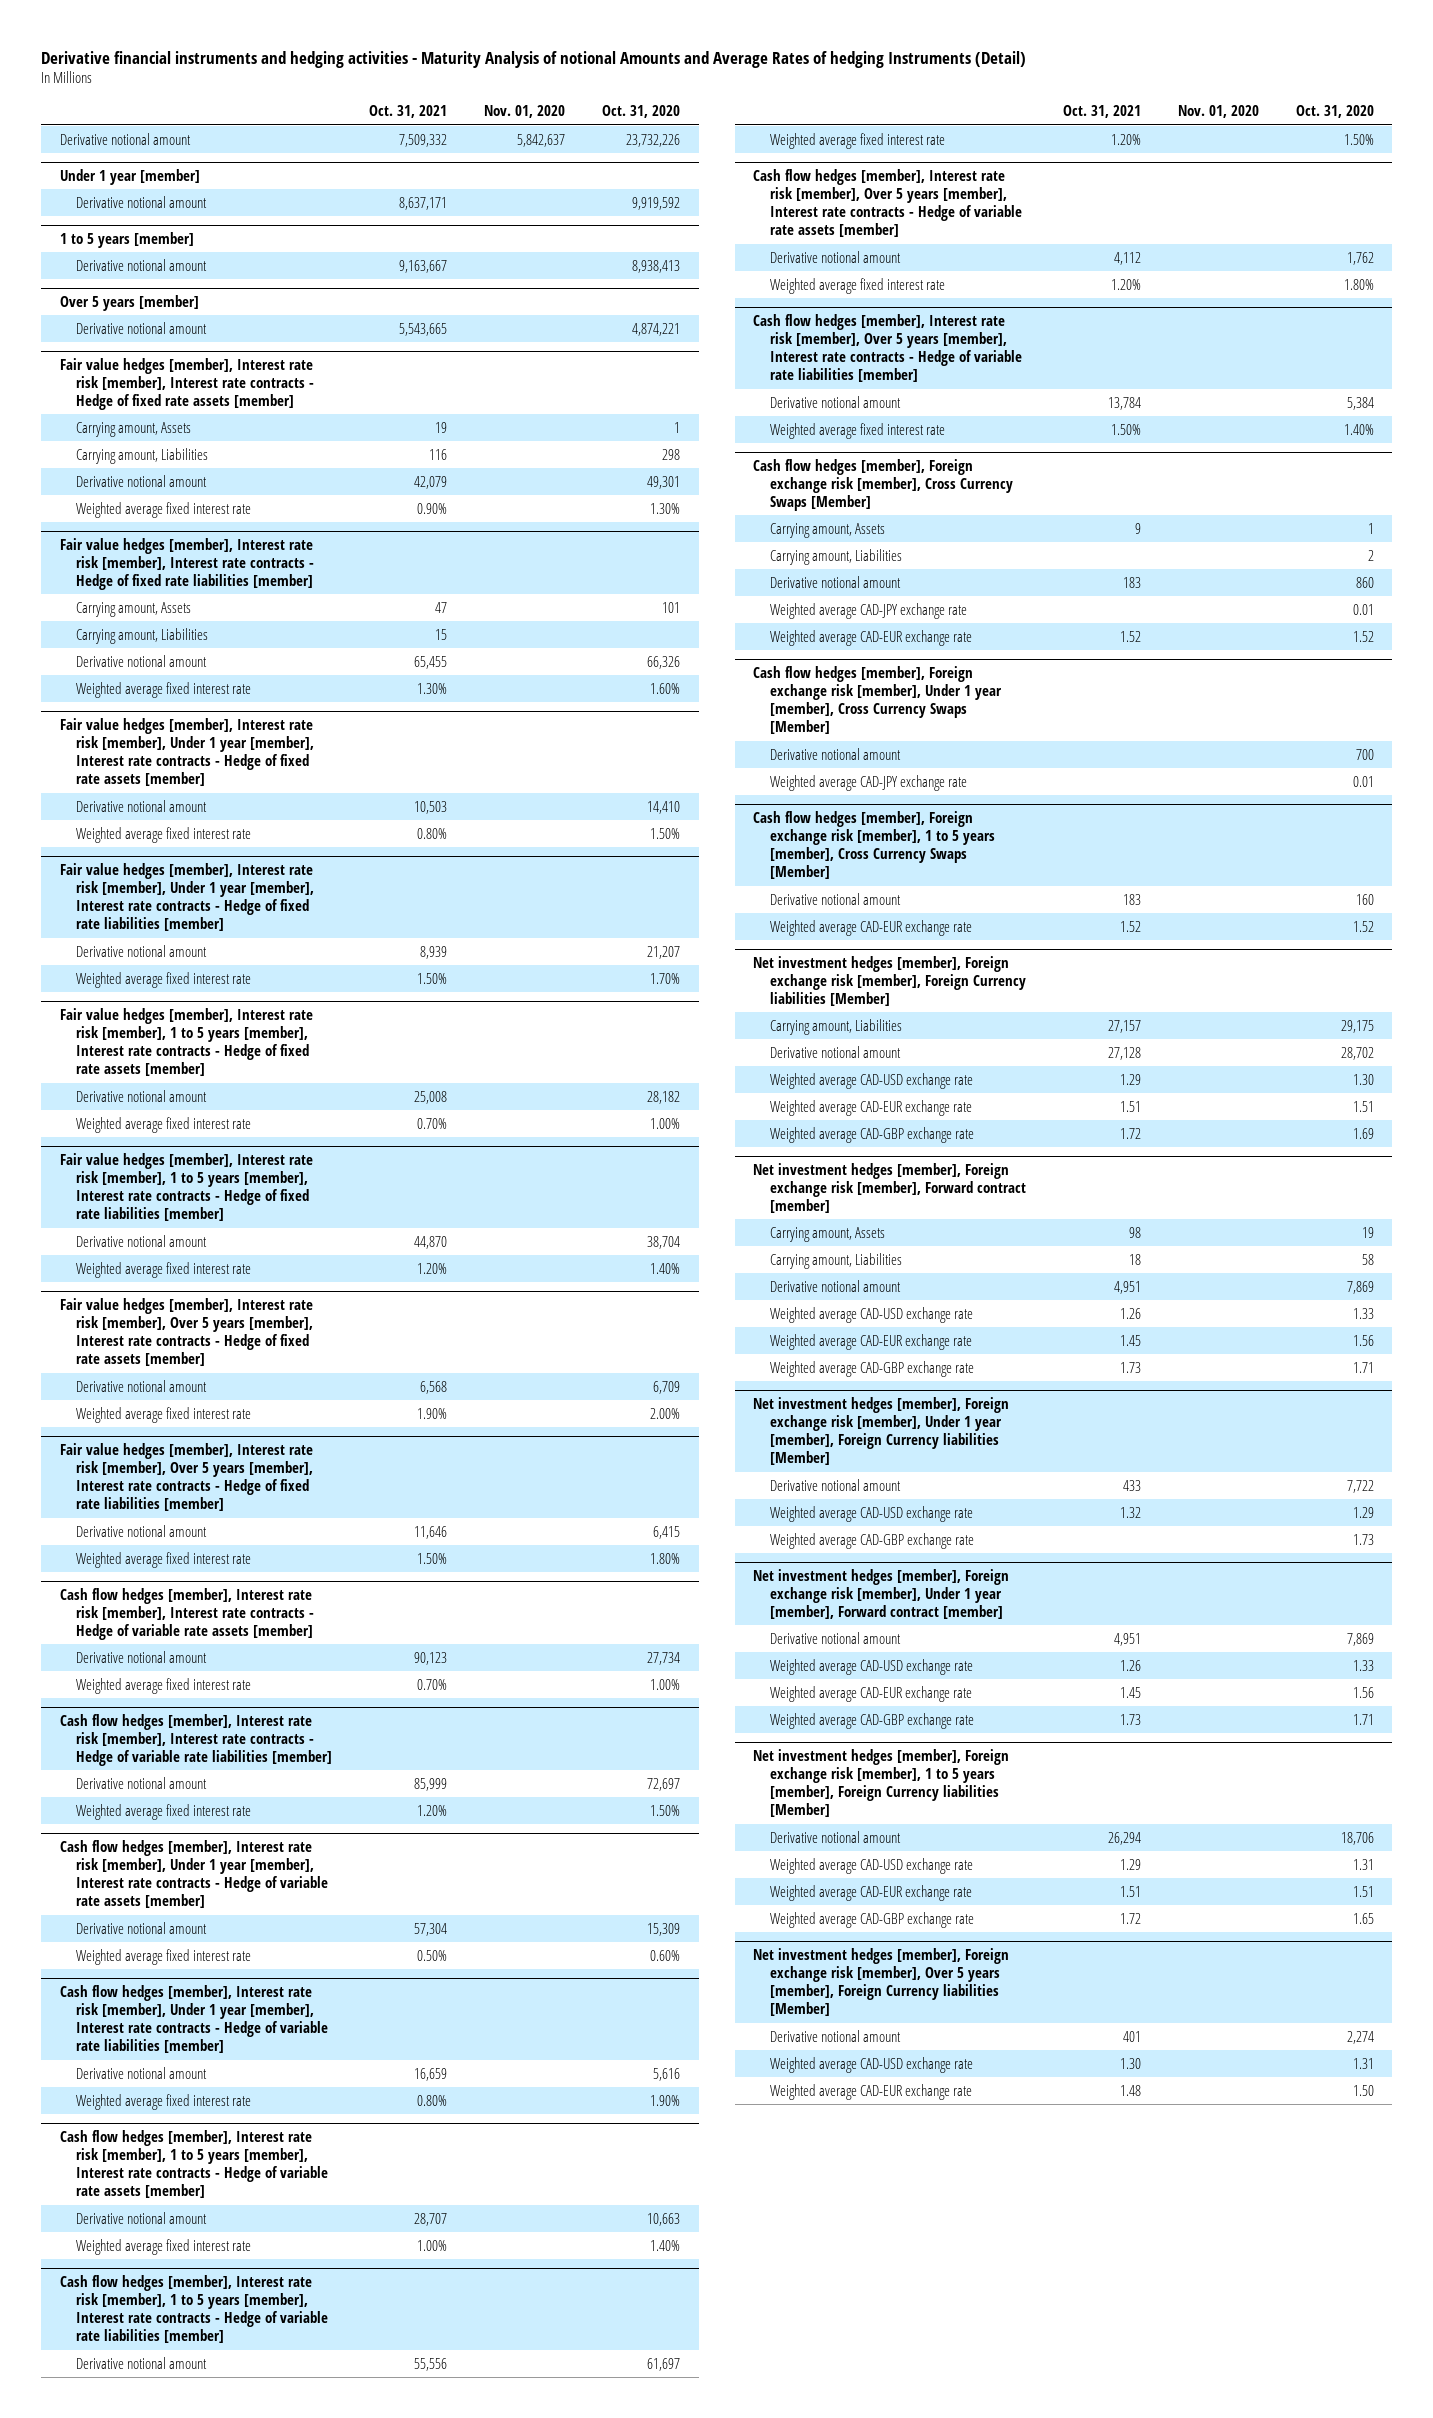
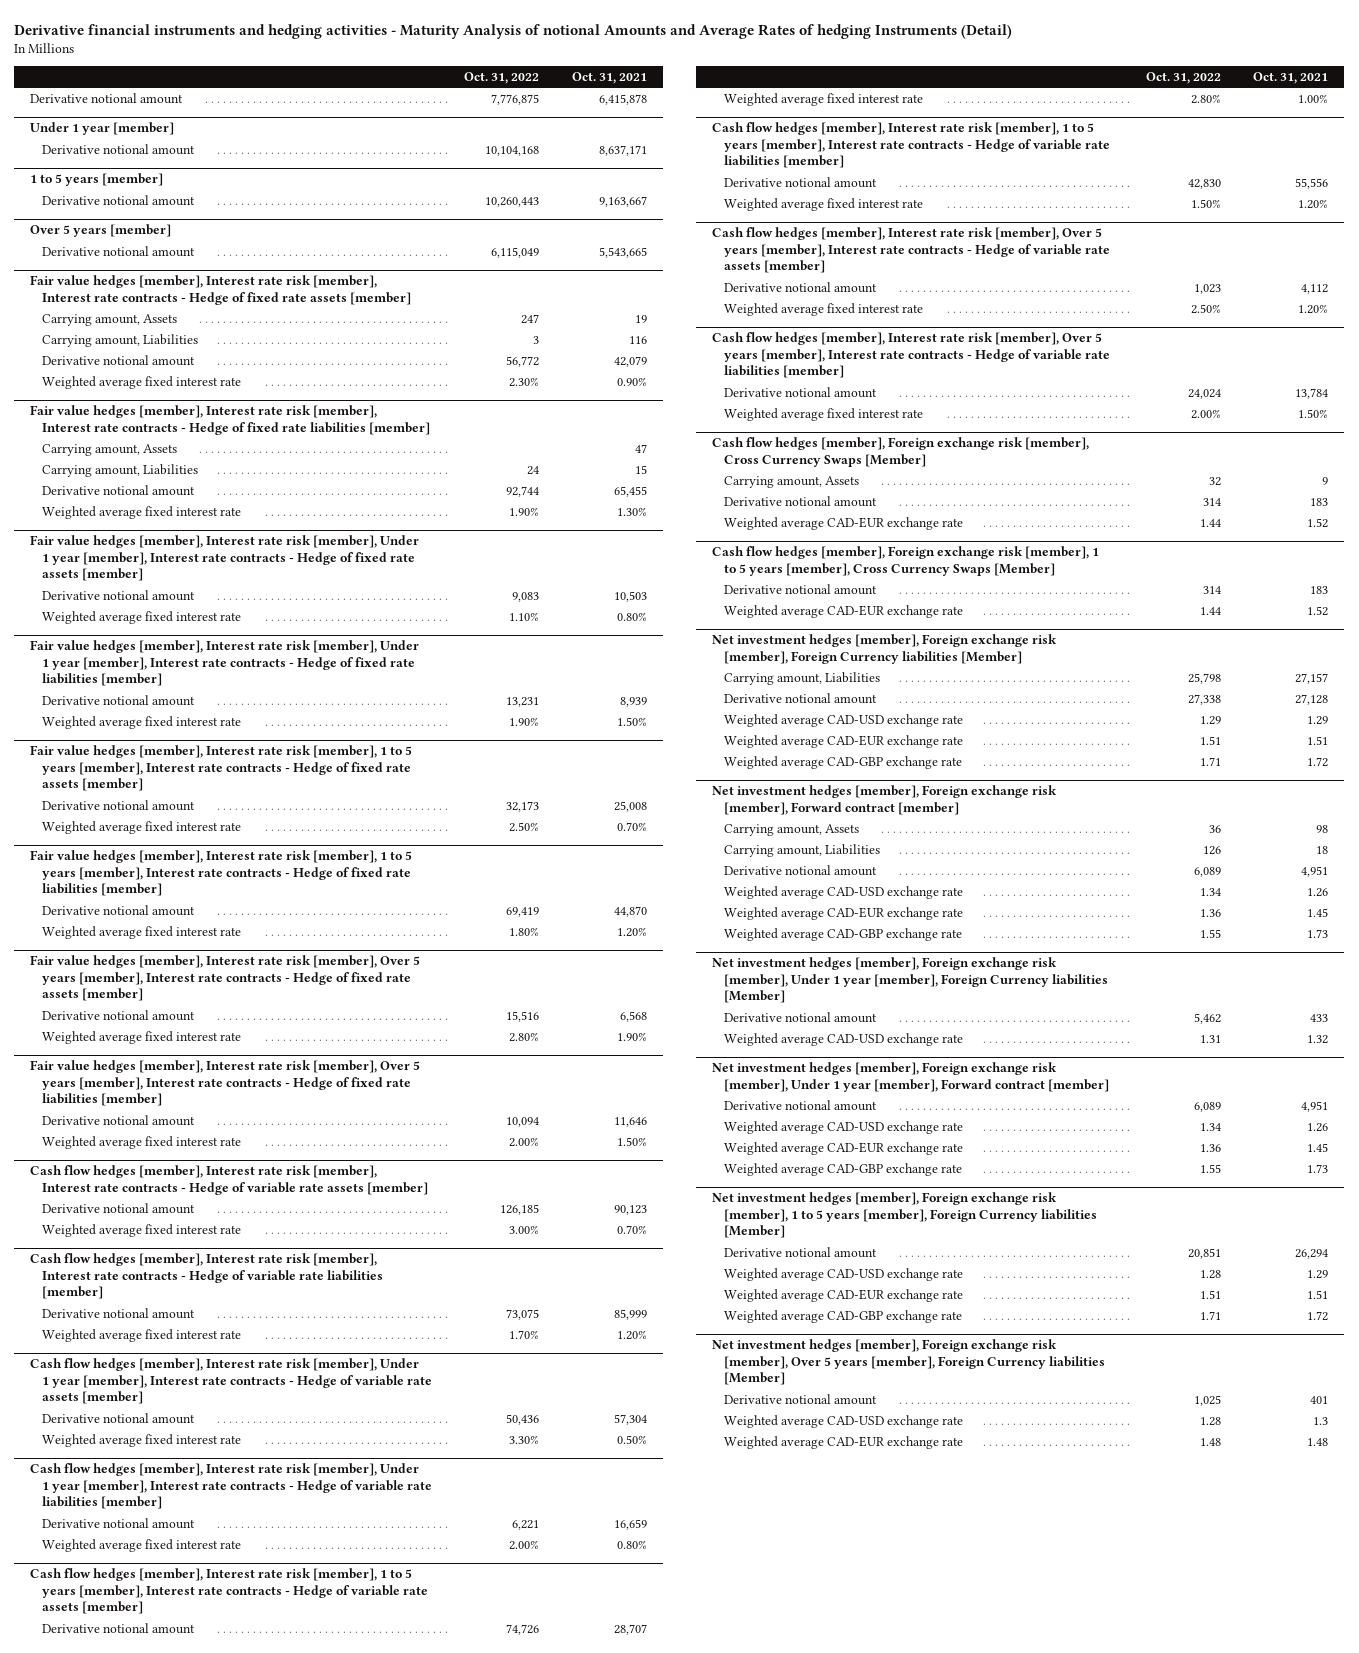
[484,105,566,119] Nov. 01, 2020 -> none
[602,105,681,119] Oct. 31, 2020 -> none
none -> [464,71,540,84] Oct. 31, 2022
[399,133,448,147] 7,509,332 -> [598,93,647,105] 6,415,878
[769,548,902,565] Carrying amount, Liabilities -> none
[769,602,967,619] Weighted average CAD-JPY exchange rate -> none
[753,665,1002,735] Cash flow hedges [member], Foreign exchange risk [member], Under 1 year [member], Cross Currency Swaps [Member] -> none
[769,747,901,760] Derivative notional amount -> none
[769,774,967,791] Weighted average CAD-JPY exchange rate -> none
[769,1532,974,1549] Weighted average CAD-GBP exchange rate -> none
[1119,2057,1141,2069] 1.30 -> [1313,1416,1329,1425] 1.3

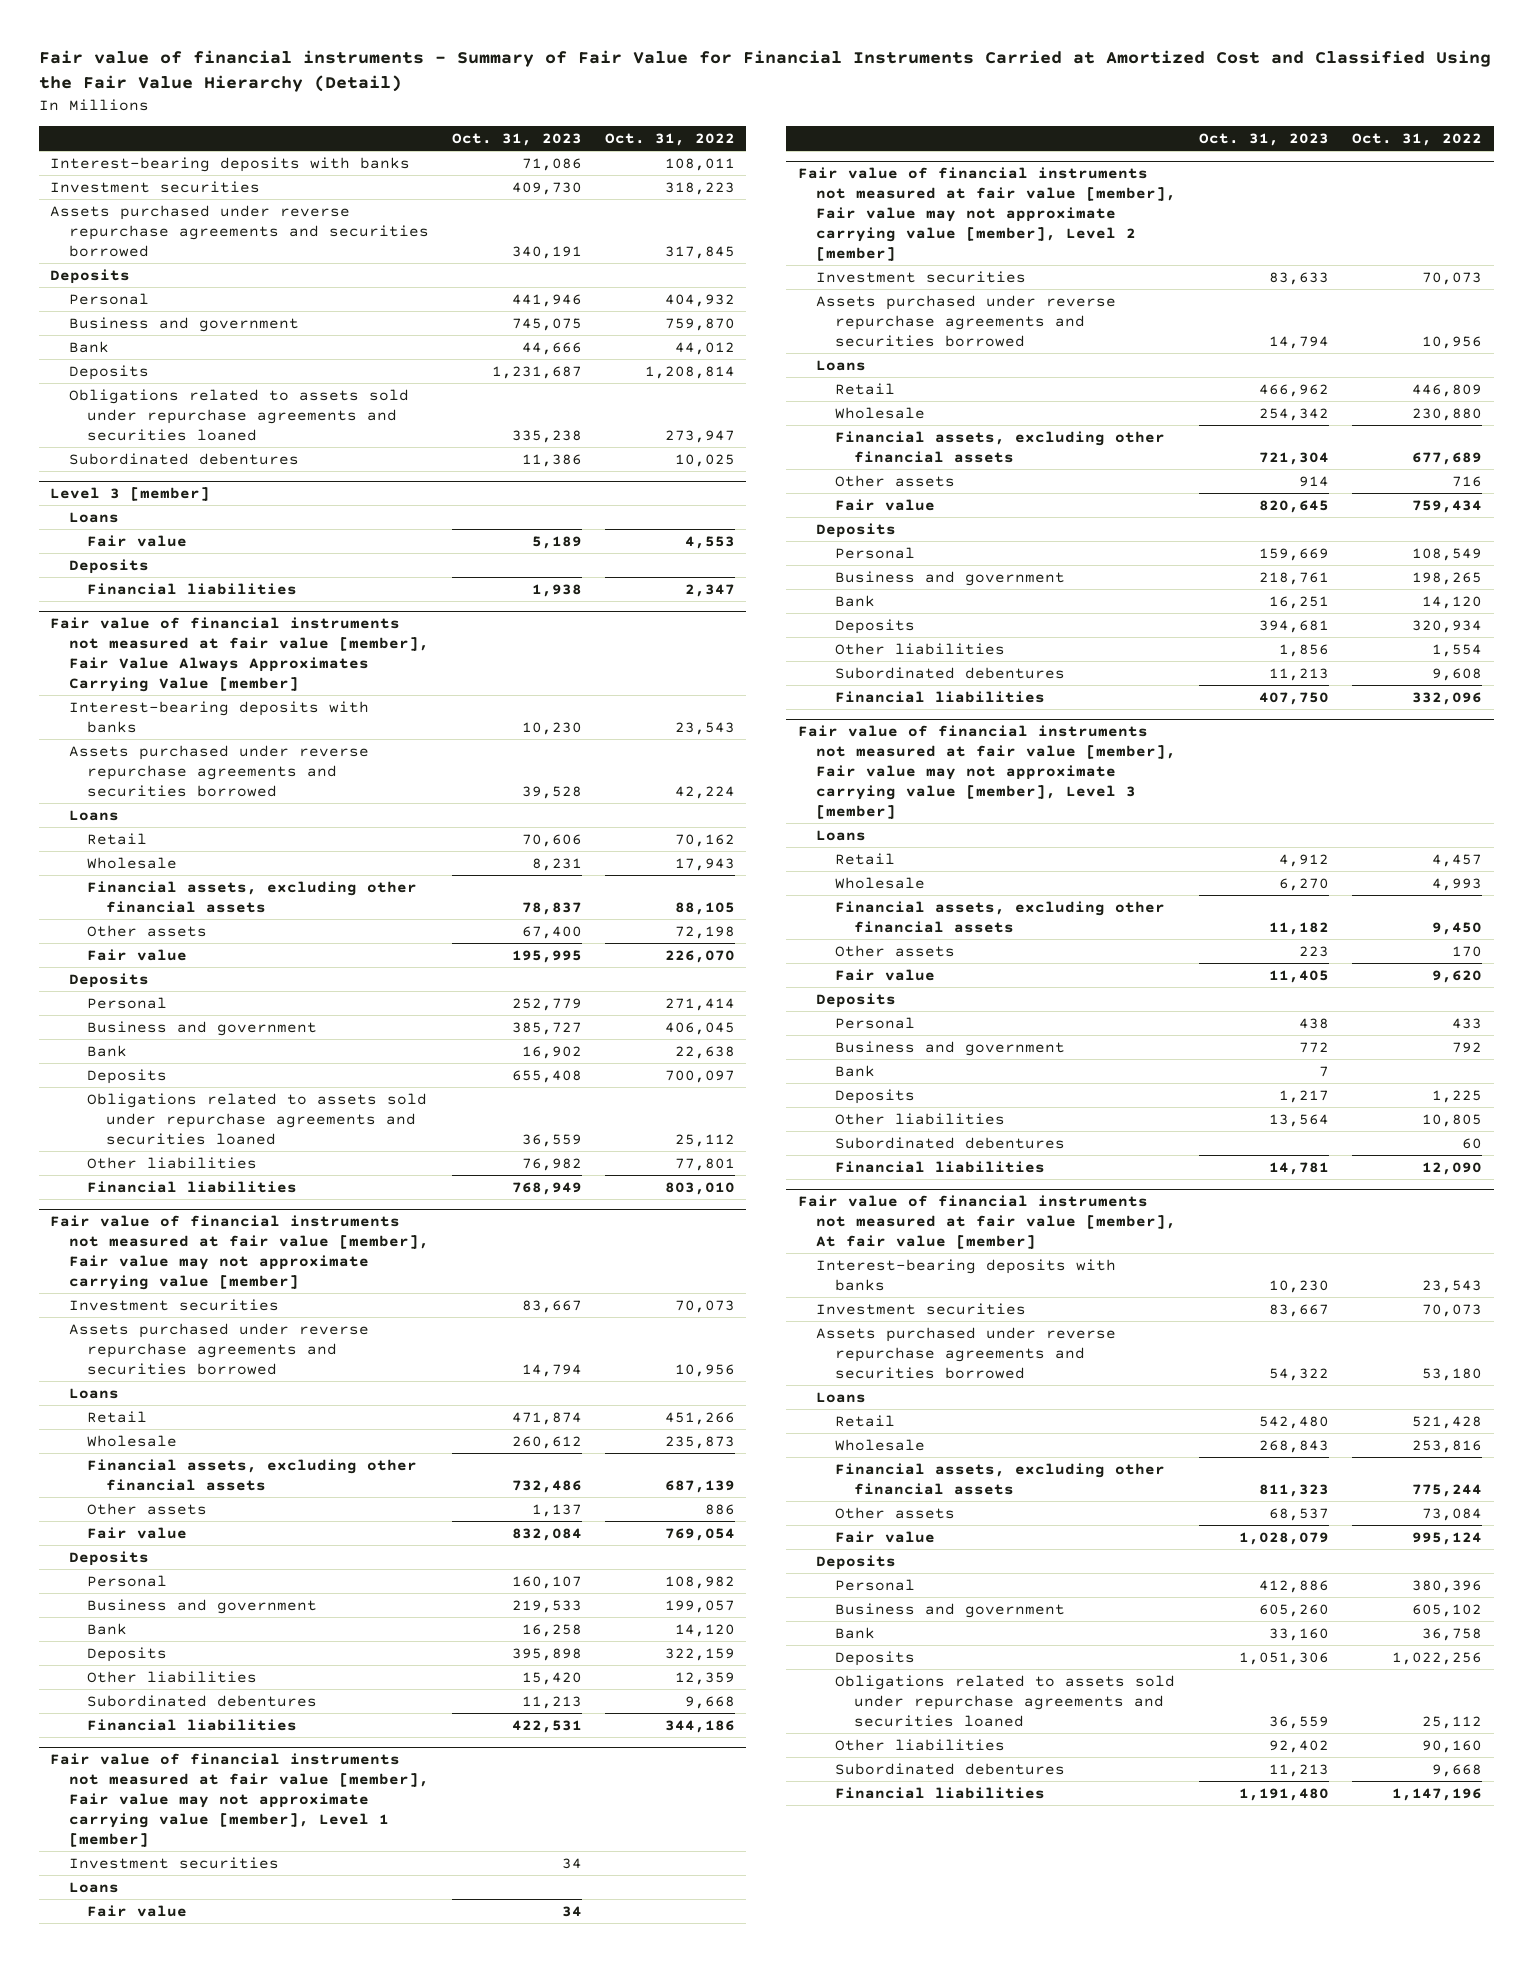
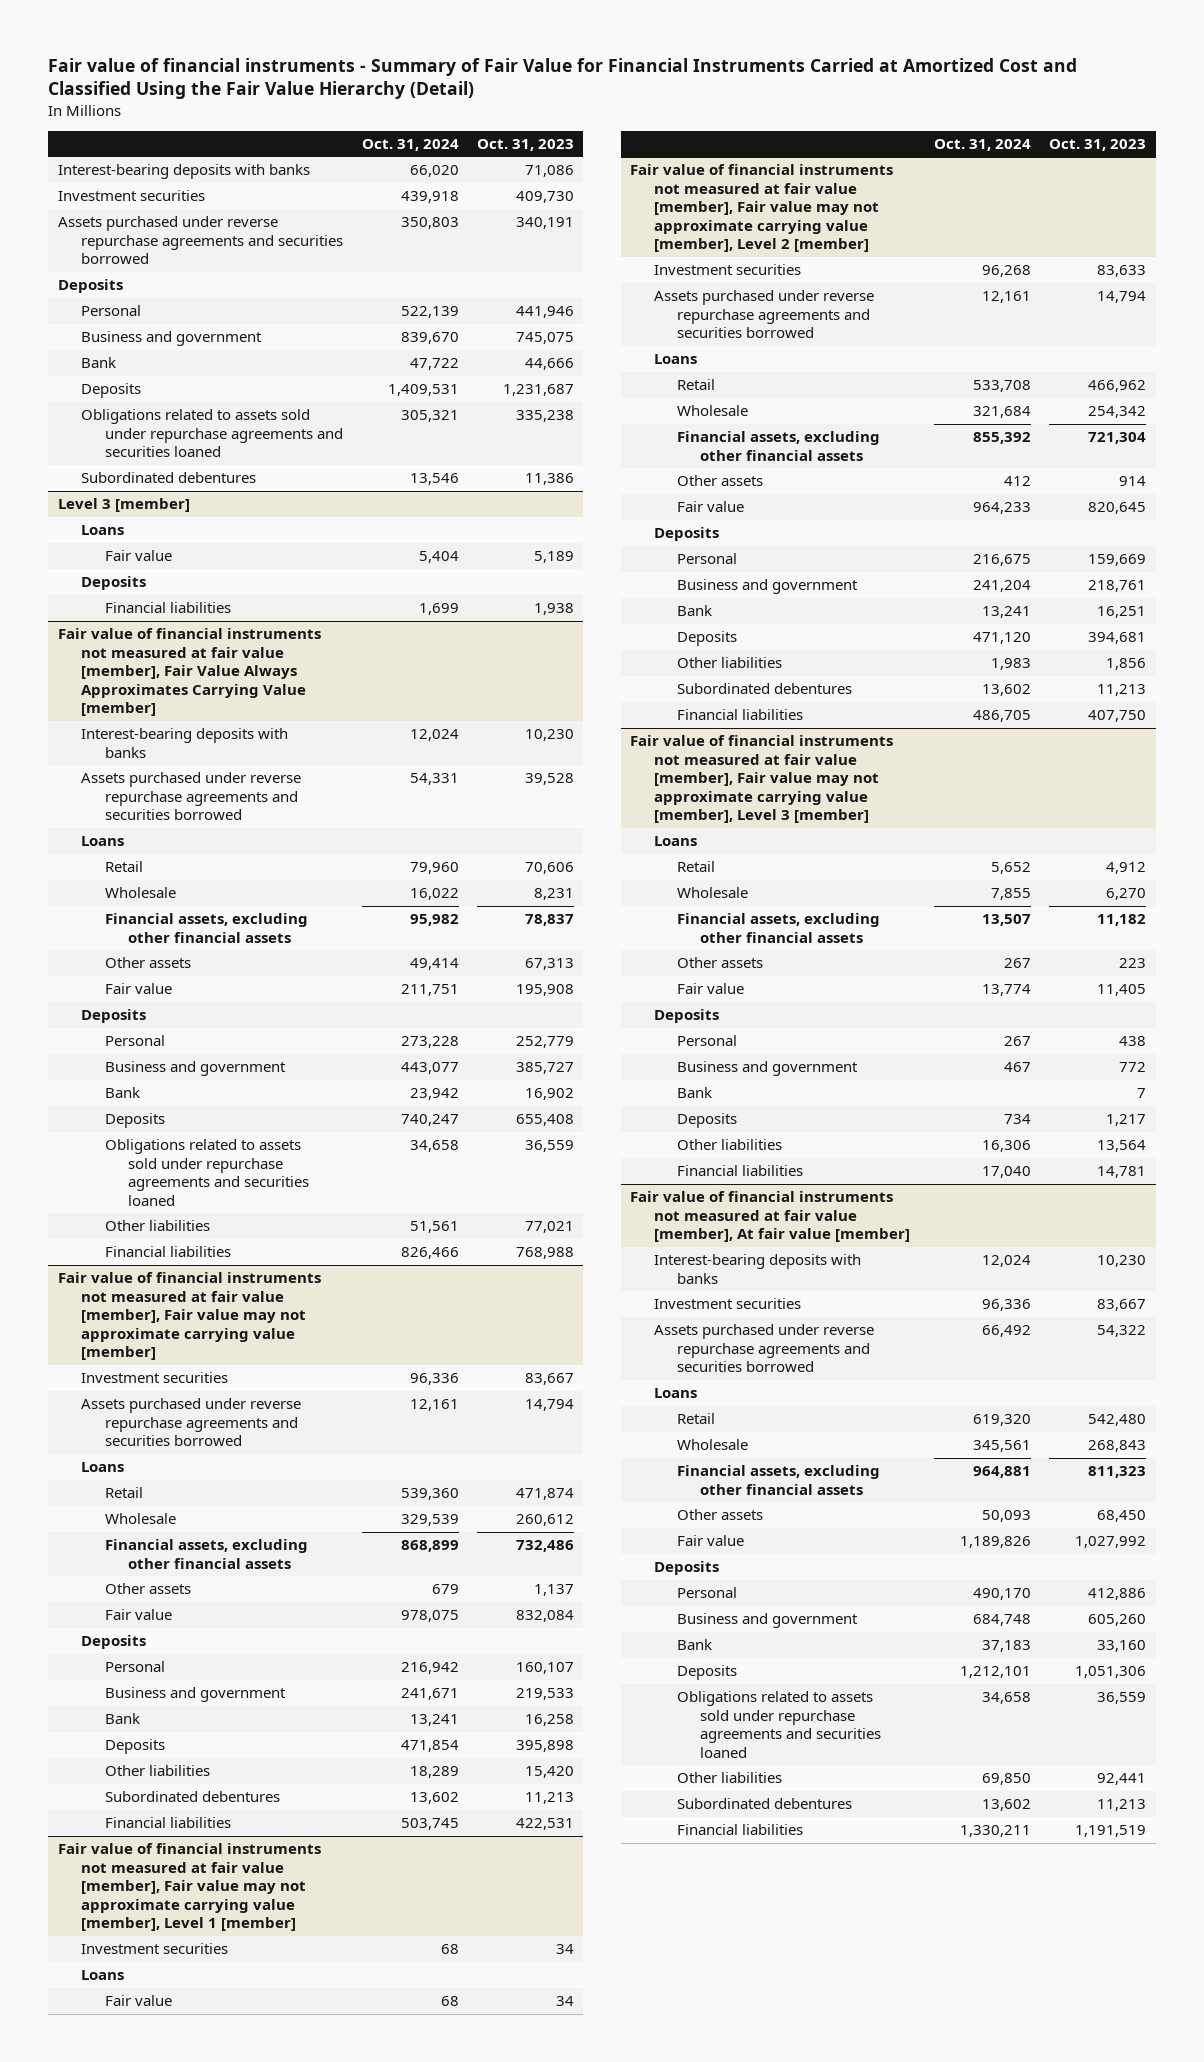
[604,132,735,146] Oct. 31, 2022 -> none
none -> [361,138,459,151] Oct. 31, 2024
[521,925,582,939] 67,400 -> [525,958,575,971] 67,313
[511,949,582,963] 195,995 -> [516,984,575,997] 195,908
[521,1157,582,1171] 76,982 -> [525,1221,575,1234] 77,021
[511,1181,582,1195] 768,949 -> [516,1247,575,1260] 768,988
[834,1136,1065,1149] Subordinated debentures -> none
[1269,1507,1330,1521] 68,537 -> [1097,1510,1147,1523] 68,450
[1239,1531,1330,1545] 1,028,079 -> [1075,1536,1147,1549] 1,027,992
[1269,1739,1330,1753] 92,402 -> [1097,1773,1147,1786] 92,441
[1239,1787,1330,1801] 1,191,480 -> [1075,1825,1147,1838] 1,191,519

